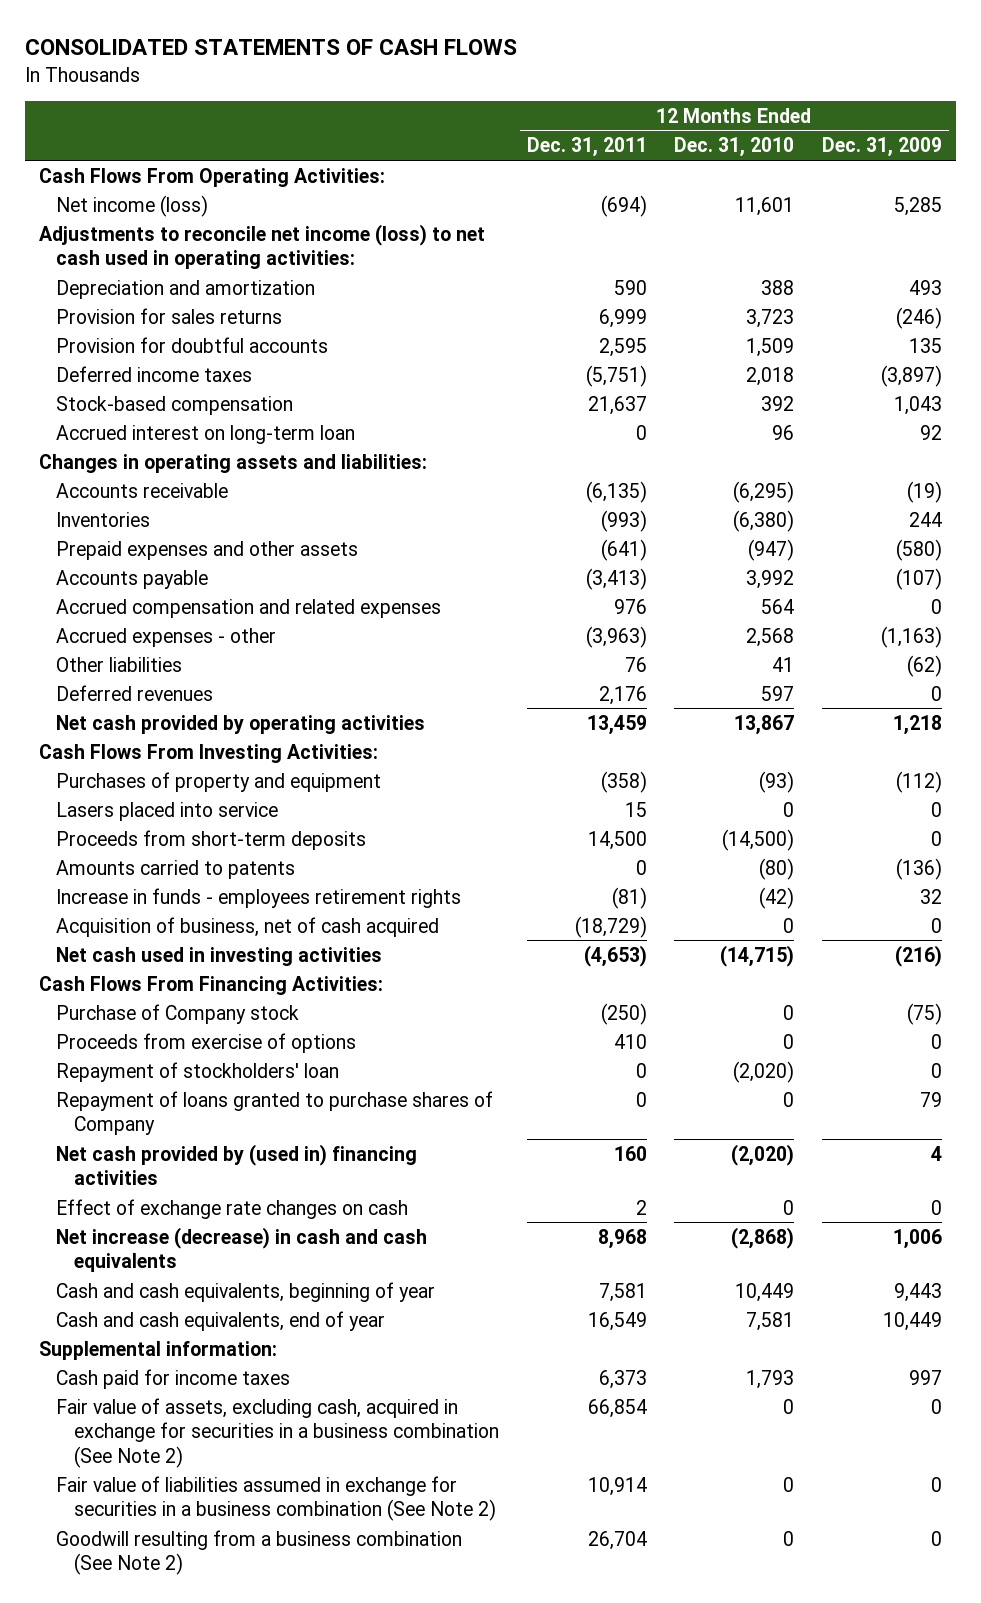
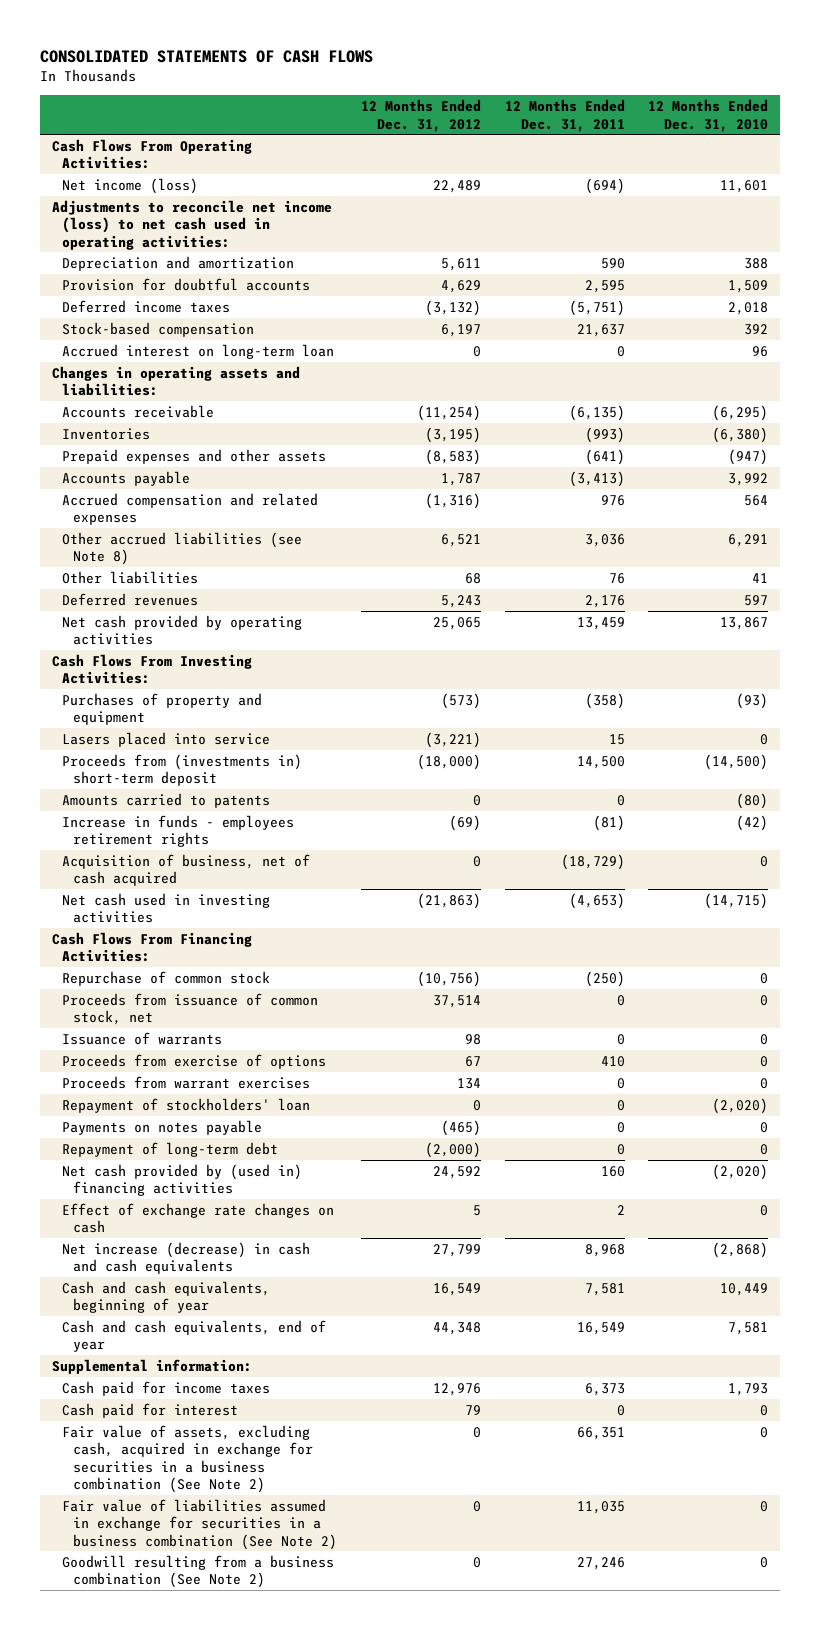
[821,137,942,158] Dec. 31, 2009 -> none
none -> [360,99,481,132] 12 Months Ended Dec. 31, 2012
[56,307,283,324] Provision for sales returns -> none
[56,627,277,647] Accrued expenses - other -> [62,531,303,566] Other accrued liabilities (see Note 8)
[585,625,647,648] (3,963) -> [584,533,625,547] 3,036
[746,627,795,647] 2,568 -> [728,533,769,547] 6,291
[56,829,367,850] Proceeds from short-term deposits -> [62,753,303,787] Proceeds from (investments in) short-term deposit
[56,1003,300,1024] Purchase of Company stock -> [62,970,271,986] Repurchase of common stock
none -> [62,992,319,1026] Proceeds from issuance of common stock, net
none -> [62,1031,223,1045] Issuance of warrants
none -> [62,1075,311,1089] Proceeds from warrant exercises
none -> [62,1119,263,1135] Payments on notes payable
[56,1090,494,1136] Repayment of loans granted to purchase shares of Company -> [62,1141,279,1157] Repayment of long-term debt
none -> [62,1402,239,1418] Cash paid for interest
[587,1398,647,1418] 66,854 -> [576,1426,625,1440] 66,351
[587,1476,647,1496] 10,914 -> [576,1500,625,1514] 11,035
[587,1530,647,1550] 26,704 -> [576,1556,625,1570] 27,246

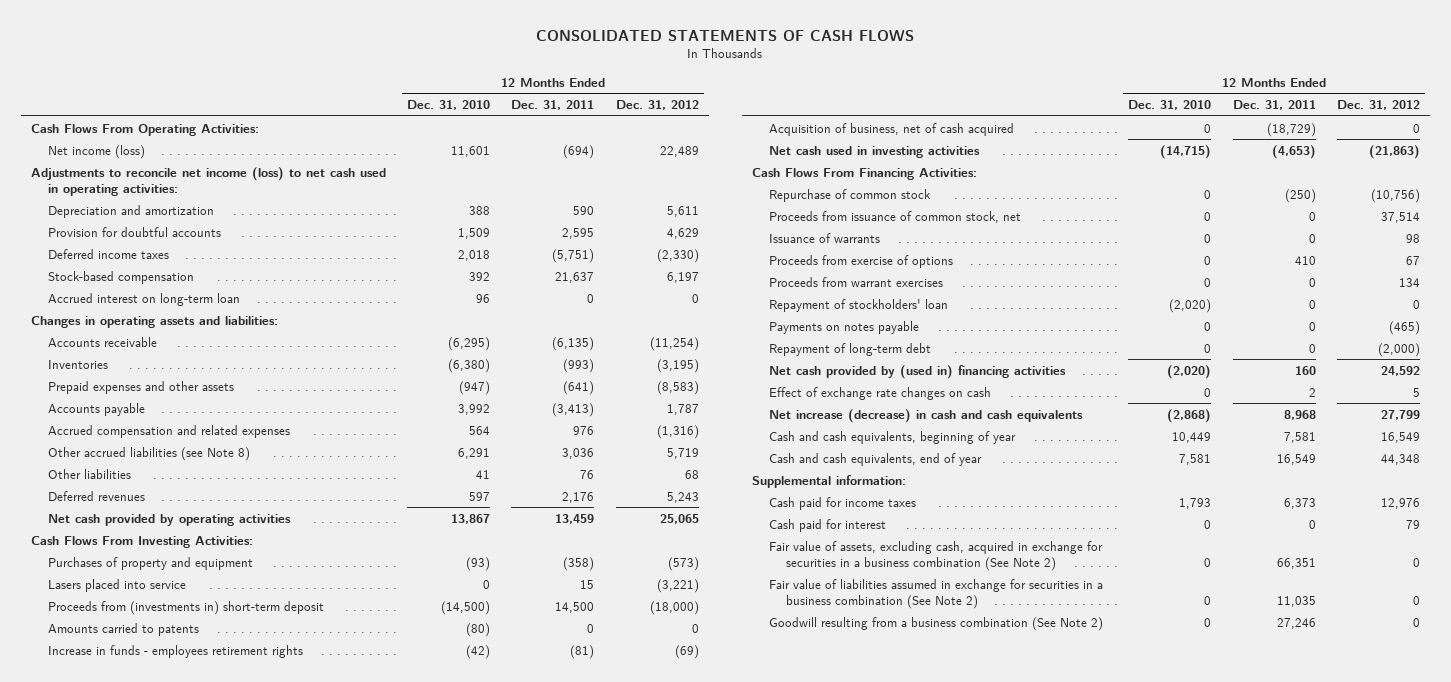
[424,299,481,316] (3,132) -> [656,248,699,263] (2,330)
[440,533,481,547] 6,521 -> [666,447,699,459] 5,719

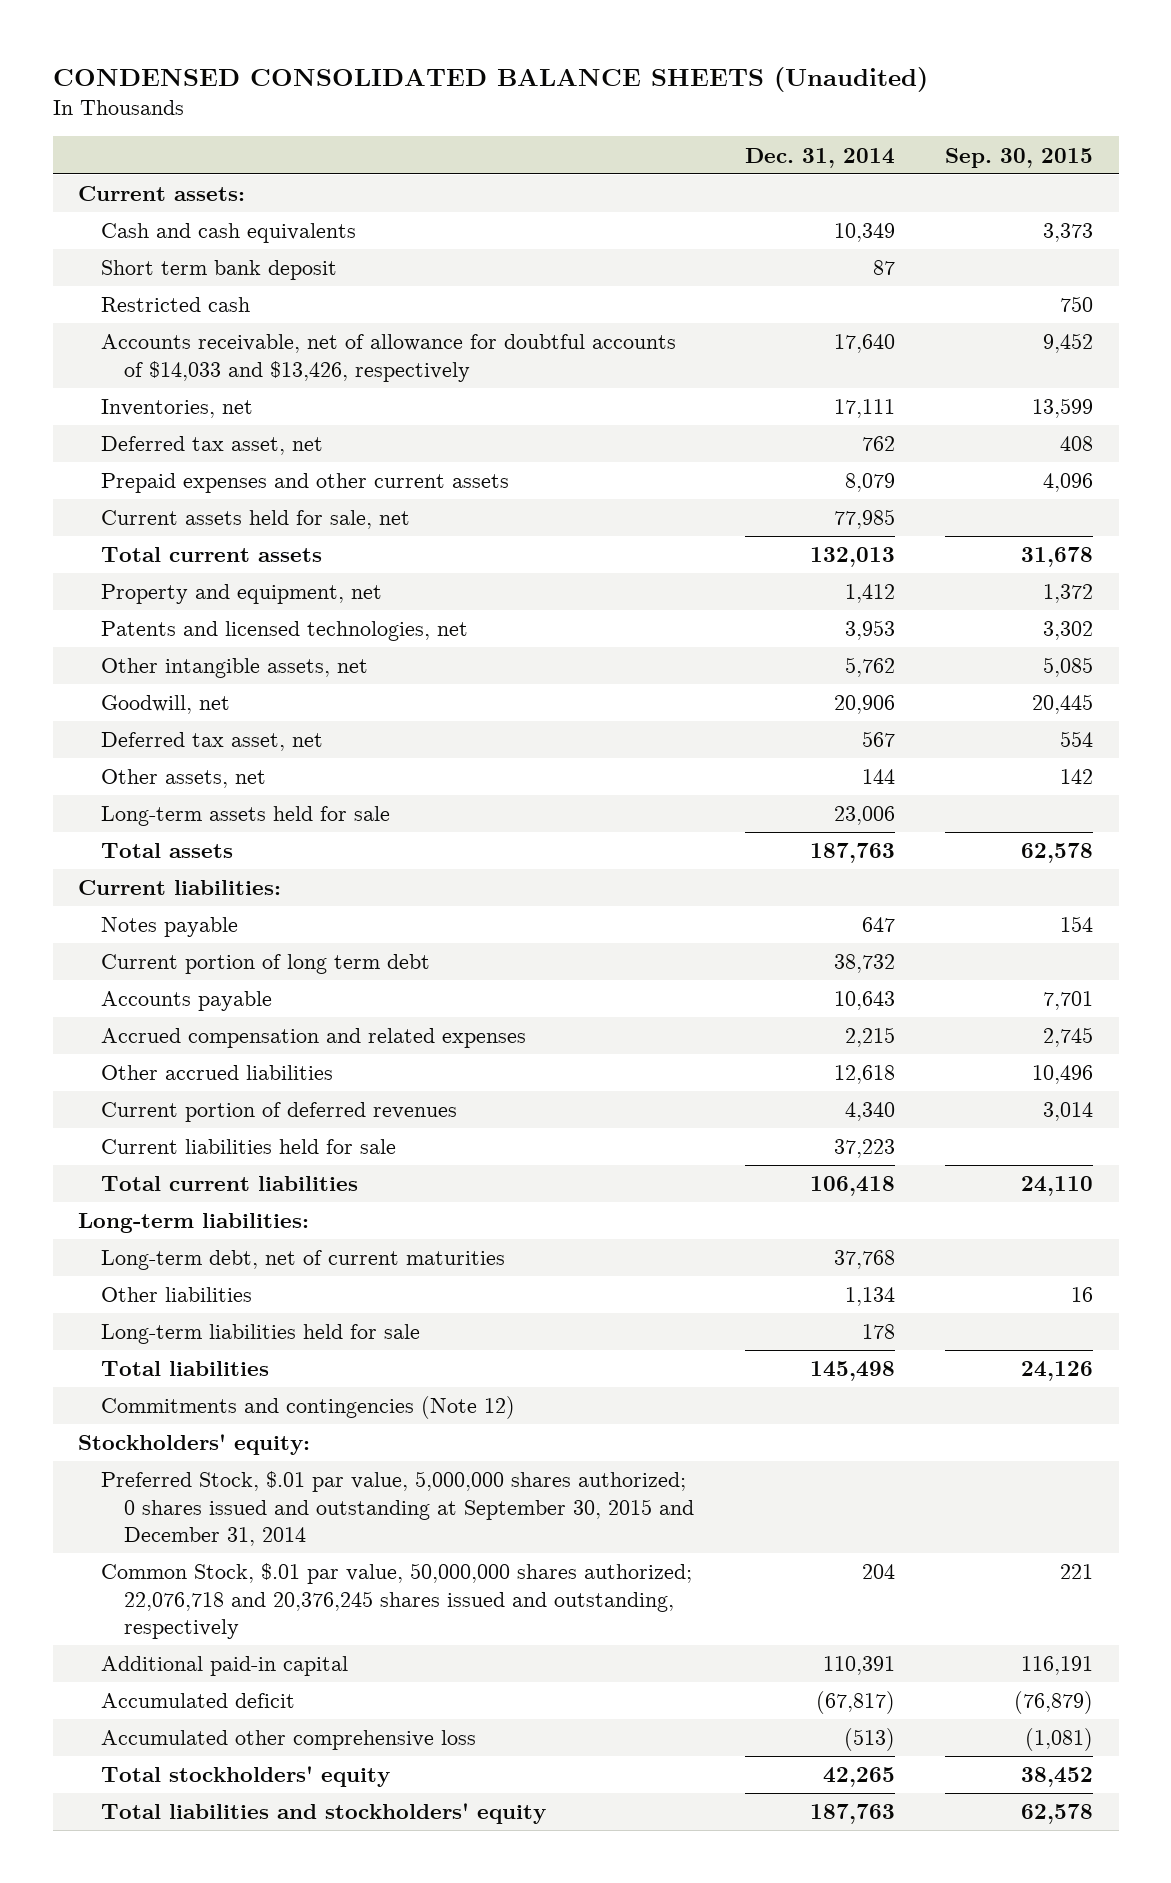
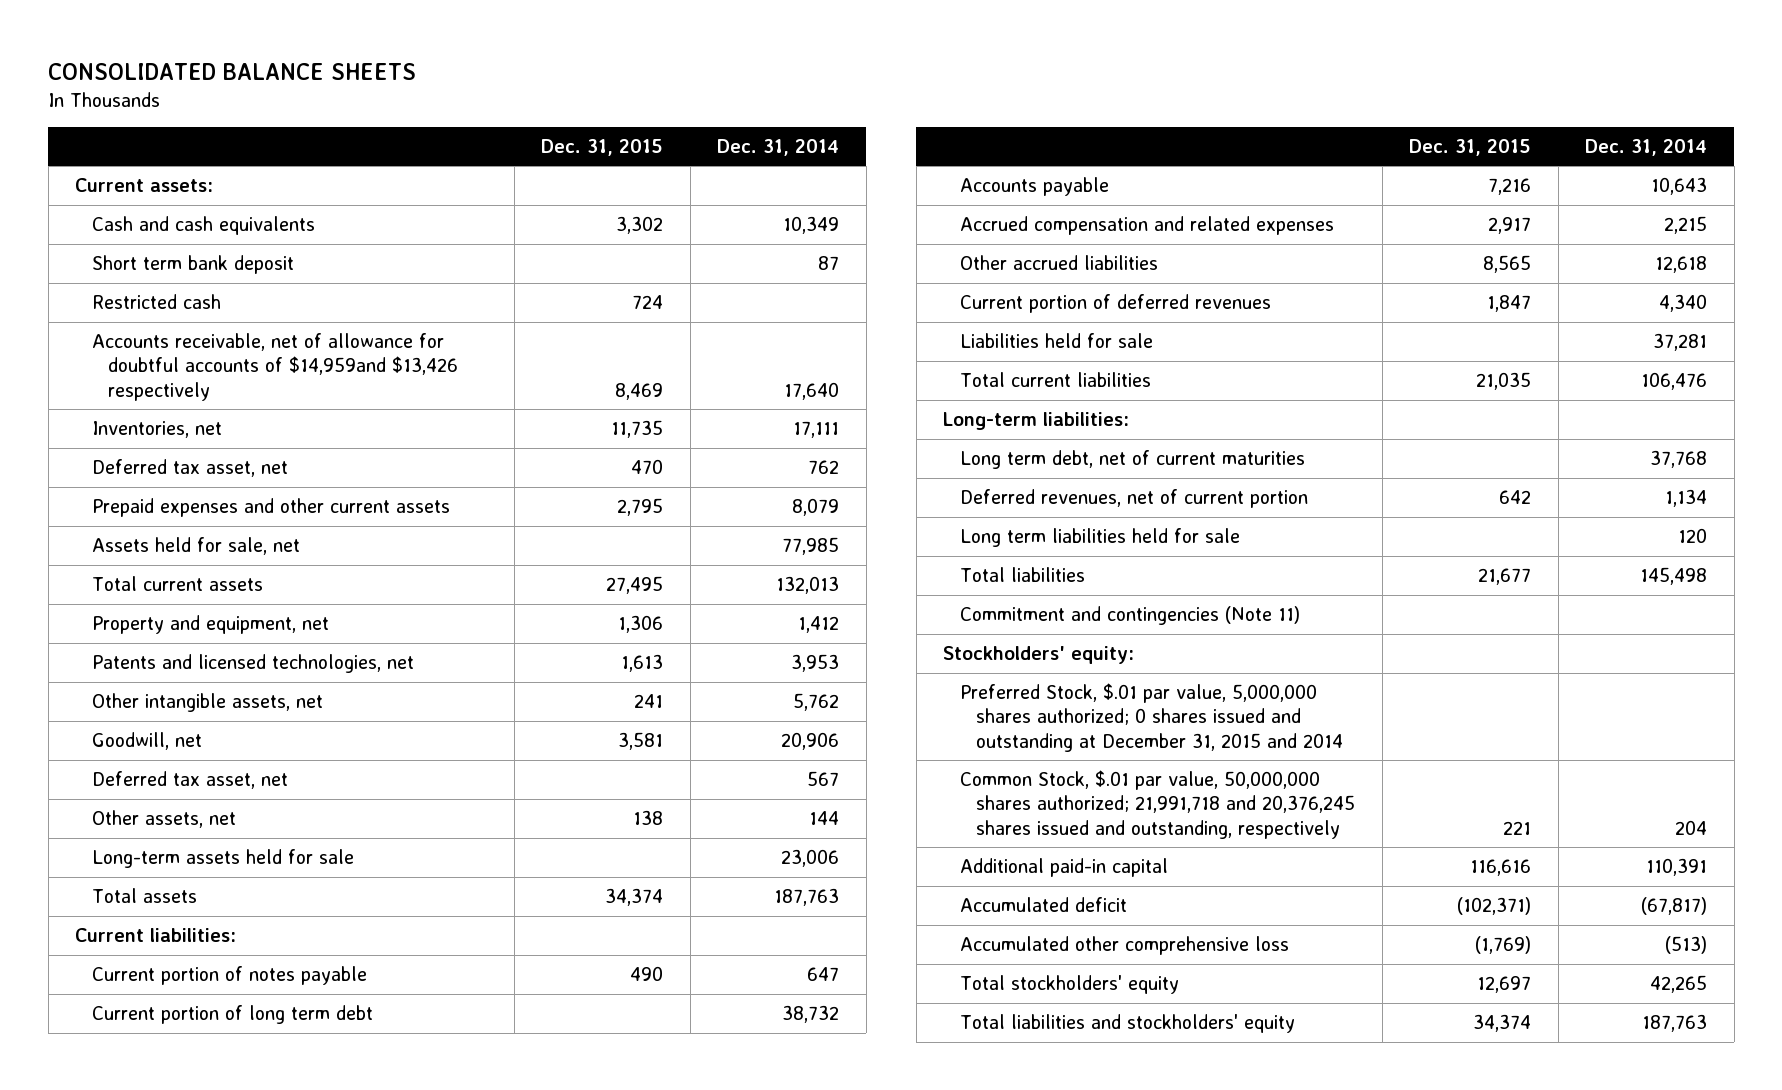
[52,66,928,92] CONDENSED CONSOLIDATED BALANCE SHEETS (Unaudited) -> [48,62,417,80] CONSOLIDATED BALANCE SHEETS
[945,147,1094,168] Sep. 30, 2015 -> none
none -> [541,138,664,156] Dec. 31, 2015
[101,334,677,382] Accounts receivable, net of allowance for doubtful accounts of $14,033 and $13,426, respectively -> [91,333,459,401] Accounts receivable, net of allowance for doubtful accounts of $14,959and $13,426 respectively
[101,510,411,530] Current assets held for sale, net -> [91,537,300,556] Assets held for sale, net
[101,917,239,938] Notes payable -> [91,966,367,986] Current portion of notes payable
[101,1139,397,1155] Current liabilities held for sale -> [959,333,1153,349] Liabilities held for sale
[833,1139,895,1159] 37,223 -> [1653,333,1708,352] 37,281
[809,1176,895,1197] 106,418 -> [1641,372,1708,391] 106,476
[101,1250,506,1271] Long-term debt, net of current maturities -> [959,450,1305,470] Long term debt, net of current maturities
[101,1287,253,1303] Other liabilities -> [959,489,1308,509] Deferred revenues, net of current portion
[101,1324,421,1345] Long-term liabilities held for sale -> [959,528,1240,548] Long term liabilities held for sale
[861,1324,895,1340] 178 -> [1678,528,1708,544] 120
[101,1396,516,1420] Commitments and contingencies (Note 12) -> [959,606,1300,626] Commitment and contingencies (Note 11)
[101,1471,695,1547] Preferred Stock, $.01 par value, 5,000,000 shares authorized; 0 shares issued and outstanding at September 30, 2015 and December 31, 2014 -> [959,683,1344,752] Preferred Stock, $.01 par value, 5,000,000 shares authorized; 0 shares issued and outstanding at December 31, 2015 and 2014
[101,1563,693,1640] Common Stock, $.01 par value, 50,000,000 shares authorized; 22,076,718 and 20,376,245 shares issued and outstanding, respectively -> [959,770,1356,839] Common Stock, $.01 par value, 50,000,000 shares authorized; 21,991,718 and 20,376,245 shares issued and outstanding, respectively

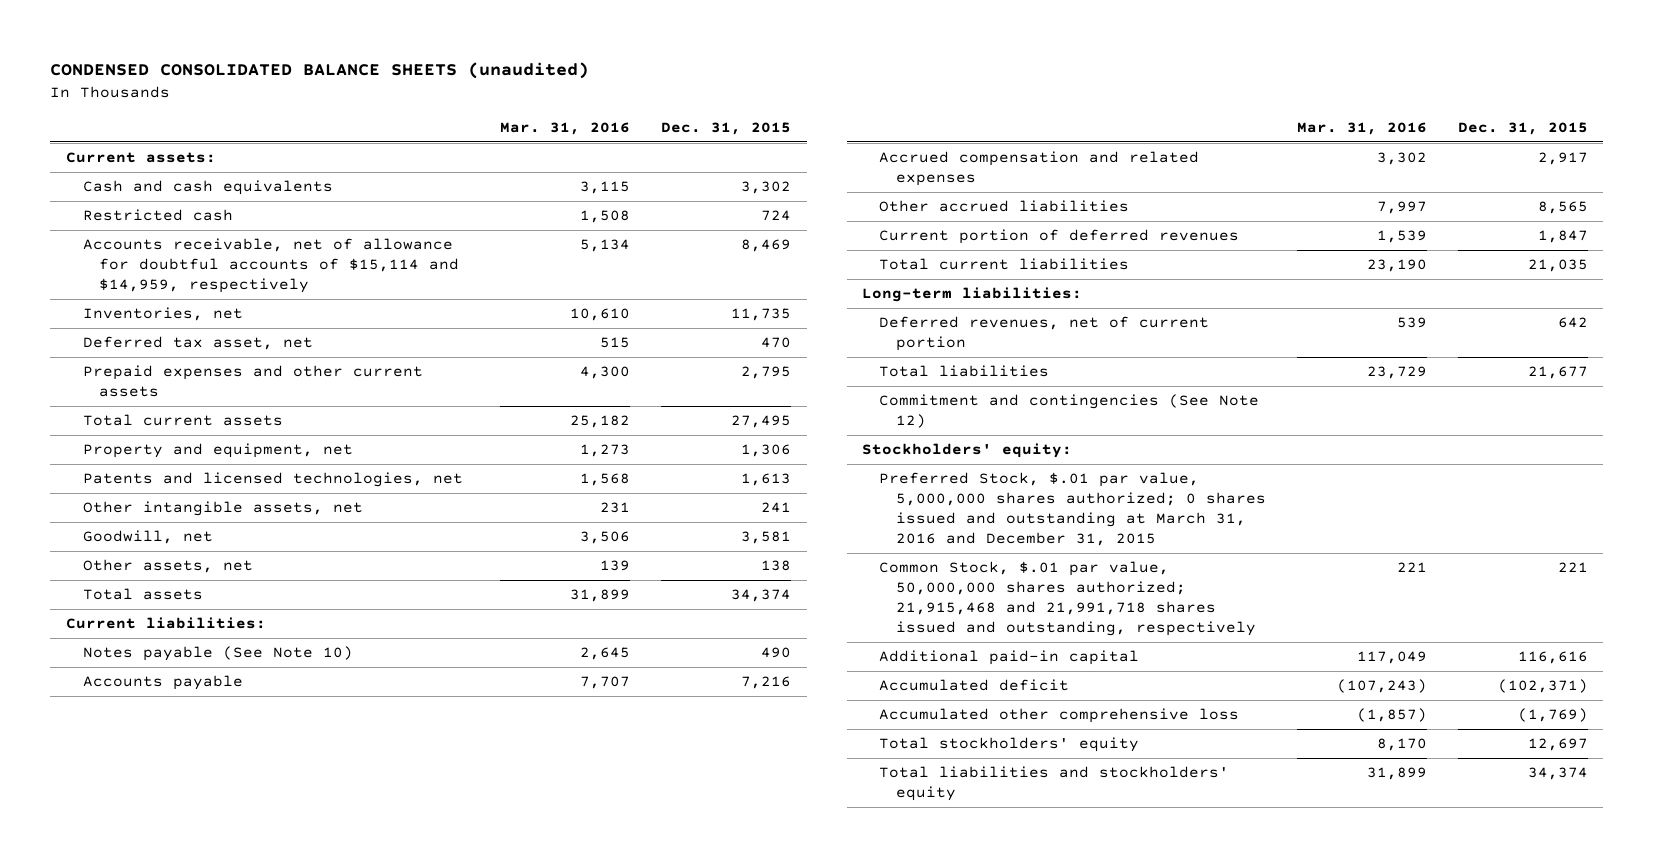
[48,62,417,80] CONSOLIDATED BALANCE SHEETS -> [50,62,590,80] CONDENSED CONSOLIDATED BALANCE SHEETS (unaudited)
[717,138,840,156] Dec. 31, 2014 -> none
none -> [500,121,631,135] Mar. 31, 2016
[91,255,294,275] Short term bank deposit -> none
[91,333,459,401] Accounts receivable, net of allowance for doubtful accounts of $14,959and $13,426 respectively -> [82,238,460,294] Accounts receivable, net of allowance for doubtful accounts of $15,114 and $14,959, respectively
[91,537,300,556] Assets held for sale, net -> none
[91,771,288,790] Deferred tax asset, net -> none
[91,849,354,869] Long-term assets held for sale -> none
[91,1005,373,1025] Current portion of long term debt -> none
[91,966,367,986] Current portion of notes payable -> [82,646,353,662] Notes payable (See Note 10)
[959,333,1153,349] Liabilities held for sale -> none
[959,450,1305,470] Long term debt, net of current maturities -> none
[959,528,1240,548] Long term liabilities held for sale -> none
[959,606,1300,626] Commitment and contingencies (Note 11) -> [878,394,1259,429] Commitment and contingencies (See Note 12)
[959,683,1344,752] Preferred Stock, $.01 par value, 5,000,000 shares authorized; 0 shares issued and outstanding at December 31, 2015 and 2014 -> [878,472,1266,547] Preferred Stock, $.01 par value, 5,000,000 shares authorized; 0 shares issued and outstanding at March 31, 2016 and December 31, 2015
[959,770,1356,839] Common Stock, $.01 par value, 50,000,000 shares authorized; 21,991,718 and 20,376,245 shares issued and outstanding, respectively -> [878,561,1256,637] Common Stock, $.01 par value, 50,000,000 shares authorized; 21,915,468 and 21,991,718 shares issued and outstanding, respectively

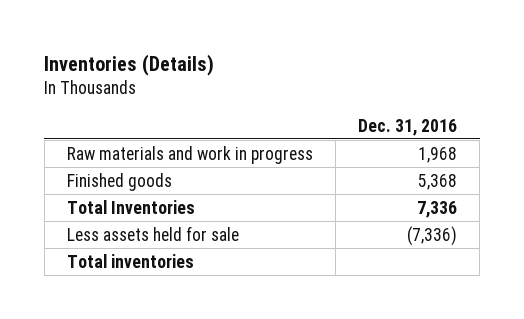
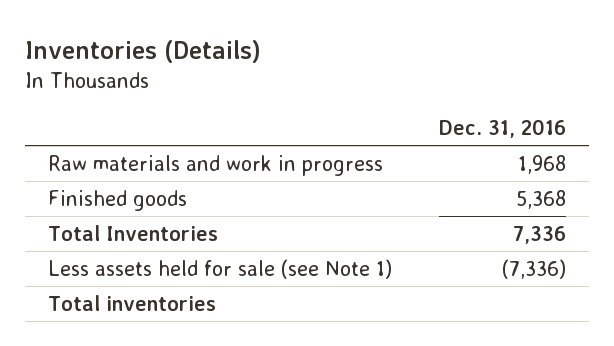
[66,225,239,241] Less assets held for sale -> [48,258,393,279] Less assets held for sale (see Note 1)

